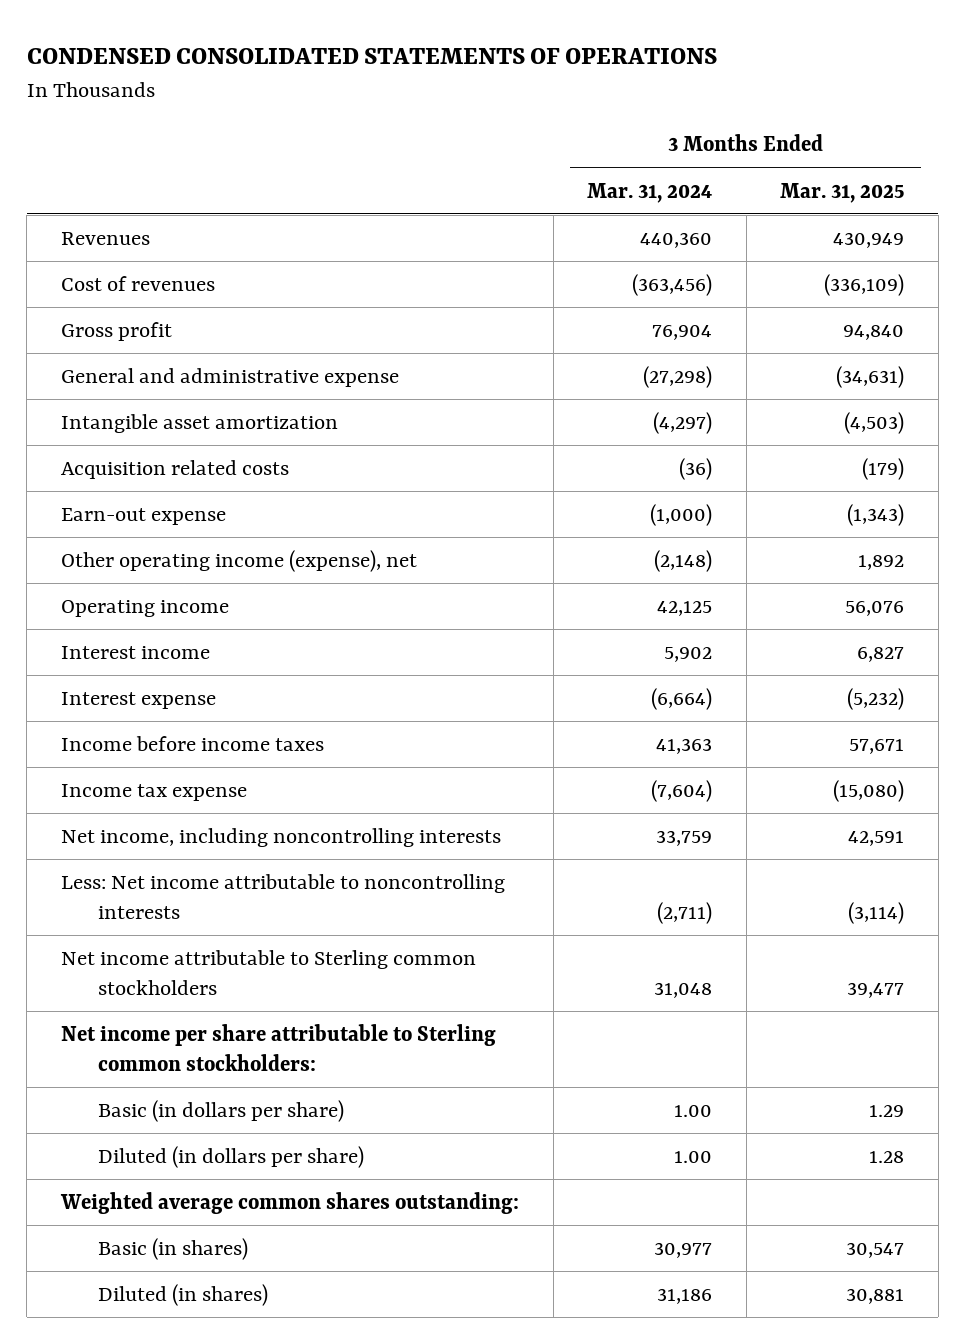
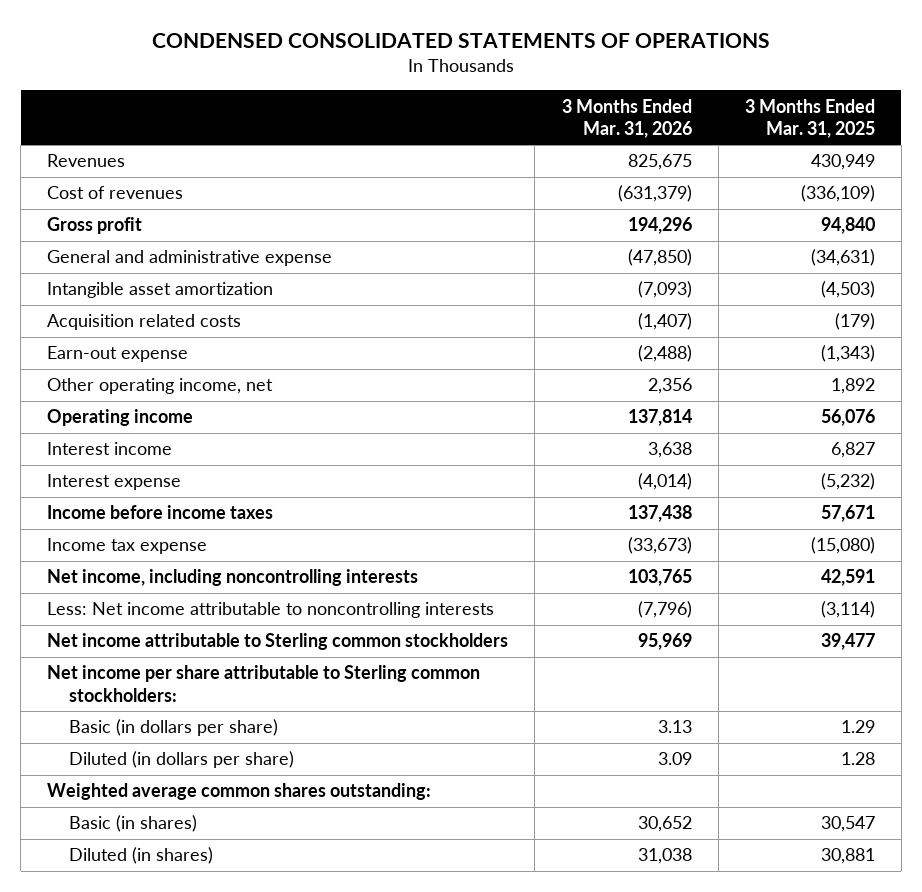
[587,182,713,203] Mar. 31, 2024 -> none
none -> [561,98,692,138] 3 Months Ended Mar. 31, 2026
[61,550,418,573] Other operating income (expense), net -> [47,378,274,395] Other operating income, net

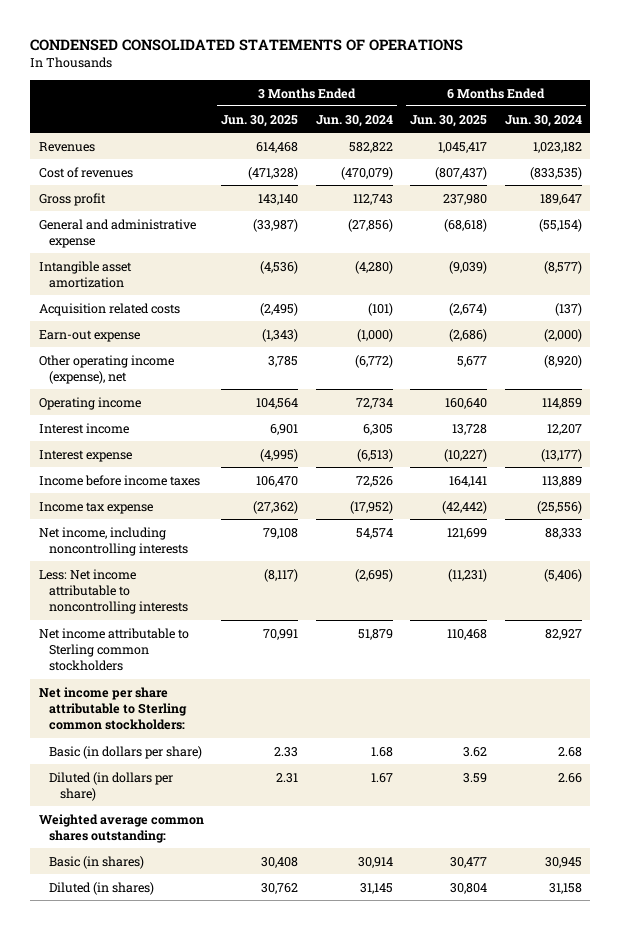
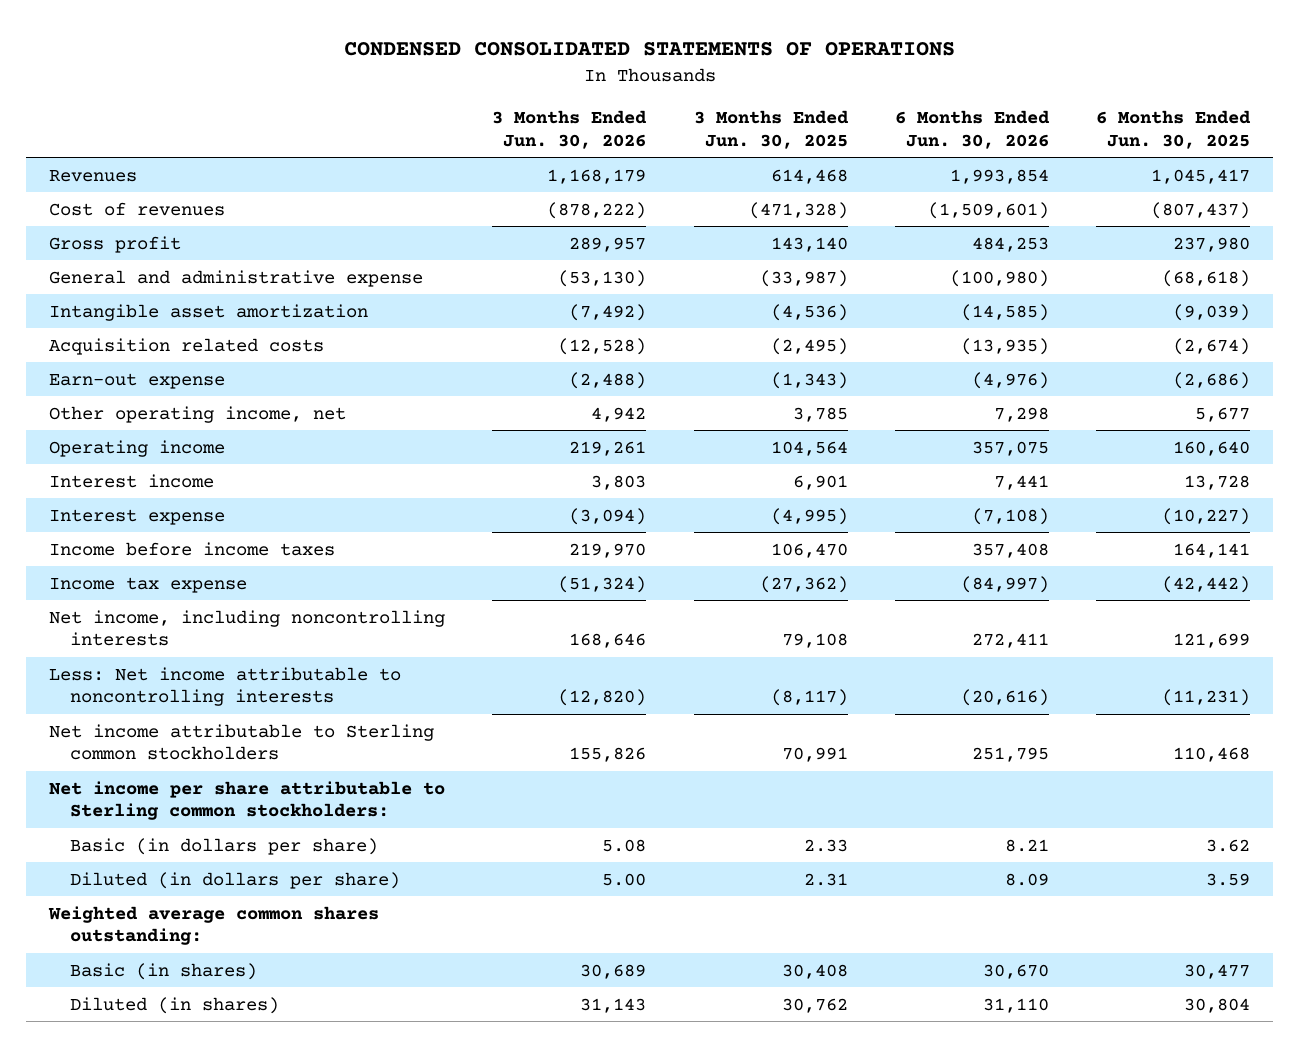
[315,114,393,127] Jun. 30, 2024 -> none
[504,114,582,127] Jun. 30, 2024 -> none
none -> [492,110,648,149] 3 Months Ended Jun. 30, 2026
none -> [894,110,1050,149] 6 Months Ended Jun. 30, 2026
[38,354,174,384] Other operating income (expense), net -> [49,405,347,423] Other operating income, net

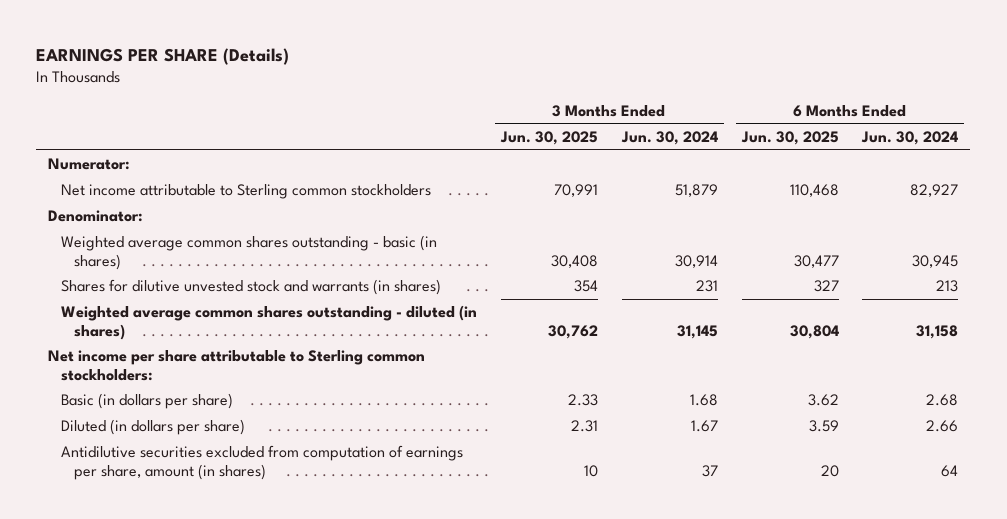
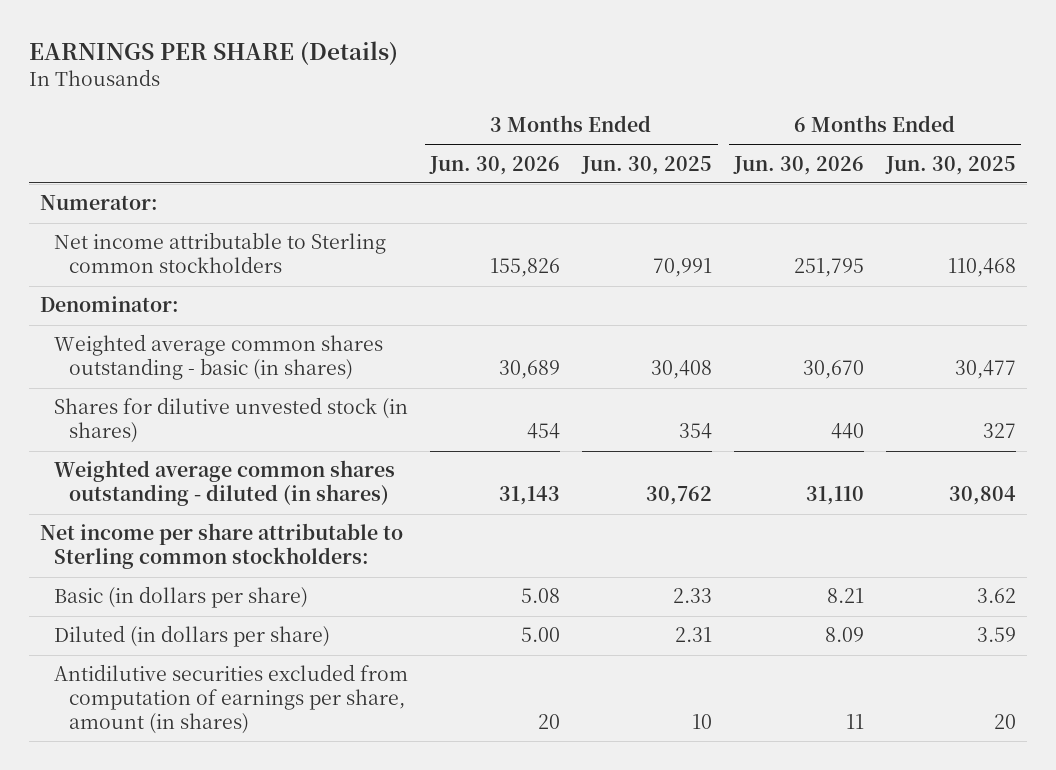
[620,130,718,145] Jun. 30, 2024 -> none
[861,130,959,145] Jun. 30, 2024 -> none
none -> [429,155,561,175] Jun. 30, 2026
none -> [733,155,865,175] Jun. 30, 2026
[61,279,442,296] Shares for dilutive unvested stock and warrants (in shares) -> [54,397,409,444] Shares for dilutive unvested stock (in shares)

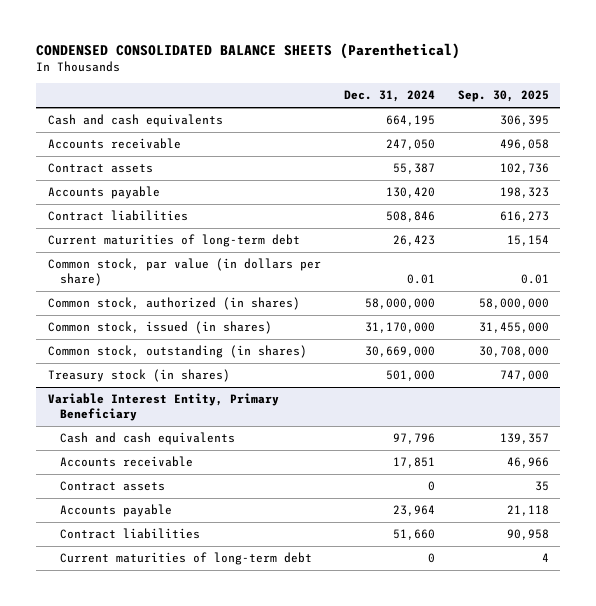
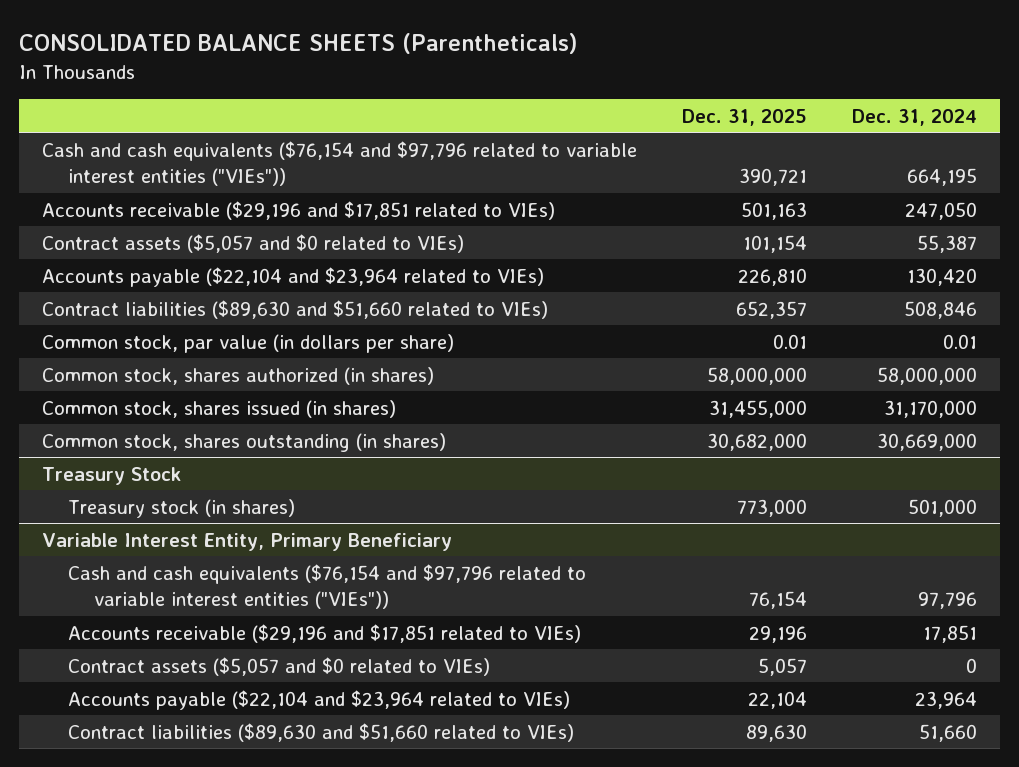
[36,42,461,59] CONDENSED CONSOLIDATED BALANCE SHEETS (Parenthetical) -> [18,32,577,54] CONSOLIDATED BALANCE SHEETS (Parentheticals)
[457,90,549,103] Sep. 30, 2025 -> none
none -> [682,108,808,126] Dec. 31, 2025
[47,234,300,248] Current maturities of long-term debt -> none
[47,114,223,128] Cash and cash equivalents -> [41,140,637,187] Cash and cash equivalents ($76,154 and $97,796 related to variable interest entities ("VIEs"))
[47,138,181,150] Accounts receivable -> [41,200,555,220] Accounts receivable ($29,196 and $17,851 related to VIEs)
[47,163,153,174] Contract assets -> [41,233,464,253] Contract assets ($5,057 and $0 related to VIEs)
[47,186,160,200] Accounts payable -> [41,266,544,287] Accounts payable ($22,104 and $23,964 related to VIEs)
[47,210,188,222] Contract liabilities -> [41,299,548,319] Contract liabilities ($89,630 and $51,660 related to VIEs)
[47,297,300,311] Common stock, authorized (in shares) -> [41,366,434,385] Common stock, shares authorized (in shares)
[47,321,272,335] Common stock, issued (in shares) -> [41,399,396,418] Common stock, shares issued (in shares)
[47,345,307,359] Common stock, outstanding (in shares) -> [41,432,446,452] Common stock, shares outstanding (in shares)
none -> [41,466,181,485] Treasury Stock
[59,552,312,566] Current maturities of long-term debt -> none
[59,432,235,446] Cash and cash equivalents -> [67,563,586,610] Cash and cash equivalents ($76,154 and $97,796 related to variable interest entities ("VIEs"))
[59,456,193,468] Accounts receivable -> [67,623,581,643] Accounts receivable ($29,196 and $17,851 related to VIEs)
[59,481,165,492] Contract assets -> [67,656,490,676] Contract assets ($5,057 and $0 related to VIEs)
[59,504,172,518] Accounts payable -> [67,689,570,710] Accounts payable ($22,104 and $23,964 related to VIEs)
[59,528,200,540] Contract liabilities -> [67,722,574,742] Contract liabilities ($89,630 and $51,660 related to VIEs)

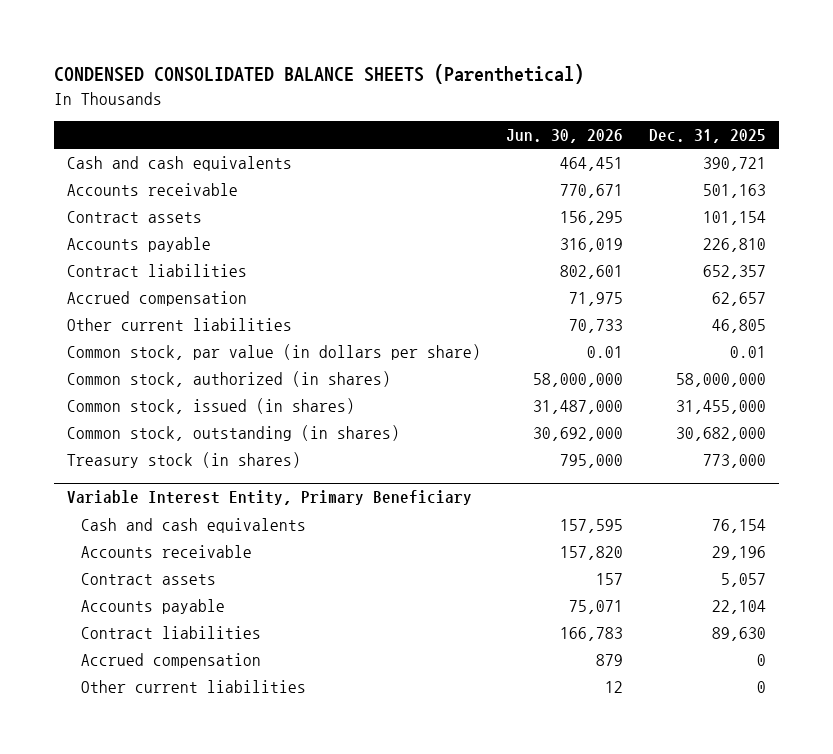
[18,32,577,54] CONSOLIDATED BALANCE SHEETS (Parentheticals) -> [53,64,584,85] CONDENSED CONSOLIDATED BALANCE SHEETS (Parenthetical)
[852,108,978,126] Dec. 31, 2024 -> none
none -> [506,128,624,143] Jun. 30, 2026
[41,140,637,187] Cash and cash equivalents ($76,154 and $97,796 related to variable interest entities ("VIEs")) -> [66,156,292,172] Cash and cash equivalents
[41,200,555,220] Accounts receivable ($29,196 and $17,851 related to VIEs) -> [66,183,238,197] Accounts receivable
[41,233,464,253] Contract assets ($5,057 and $0 related to VIEs) -> [66,211,202,224] Contract assets
[41,266,544,287] Accounts payable ($22,104 and $23,964 related to VIEs) -> [66,237,211,253] Accounts payable
[41,299,548,319] Contract liabilities ($89,630 and $51,660 related to VIEs) -> [66,264,247,278] Contract liabilities
none -> [66,291,247,307] Accrued compensation
none -> [66,318,292,332] Other current liabilities
[41,466,181,485] Treasury Stock -> none
[41,366,434,385] Common stock, shares authorized (in shares) -> [66,371,391,388] Common stock, authorized (in shares)
[41,399,396,418] Common stock, shares issued (in shares) -> [66,398,355,415] Common stock, issued (in shares)
[41,432,446,452] Common stock, shares outstanding (in shares) -> [66,425,400,442] Common stock, outstanding (in shares)
[67,563,586,610] Cash and cash equivalents ($76,154 and $97,796 related to variable interest entities ("VIEs")) -> [80,518,306,534] Cash and cash equivalents
[67,623,581,643] Accounts receivable ($29,196 and $17,851 related to VIEs) -> [80,545,252,559] Accounts receivable
[67,656,490,676] Contract assets ($5,057 and $0 related to VIEs) -> [80,573,216,586] Contract assets
[67,689,570,710] Accounts payable ($22,104 and $23,964 related to VIEs) -> [80,599,225,615] Accounts payable
[67,722,574,742] Contract liabilities ($89,630 and $51,660 related to VIEs) -> [80,626,261,640] Contract liabilities
none -> [80,653,261,669] Accrued compensation
none -> [80,680,306,694] Other current liabilities

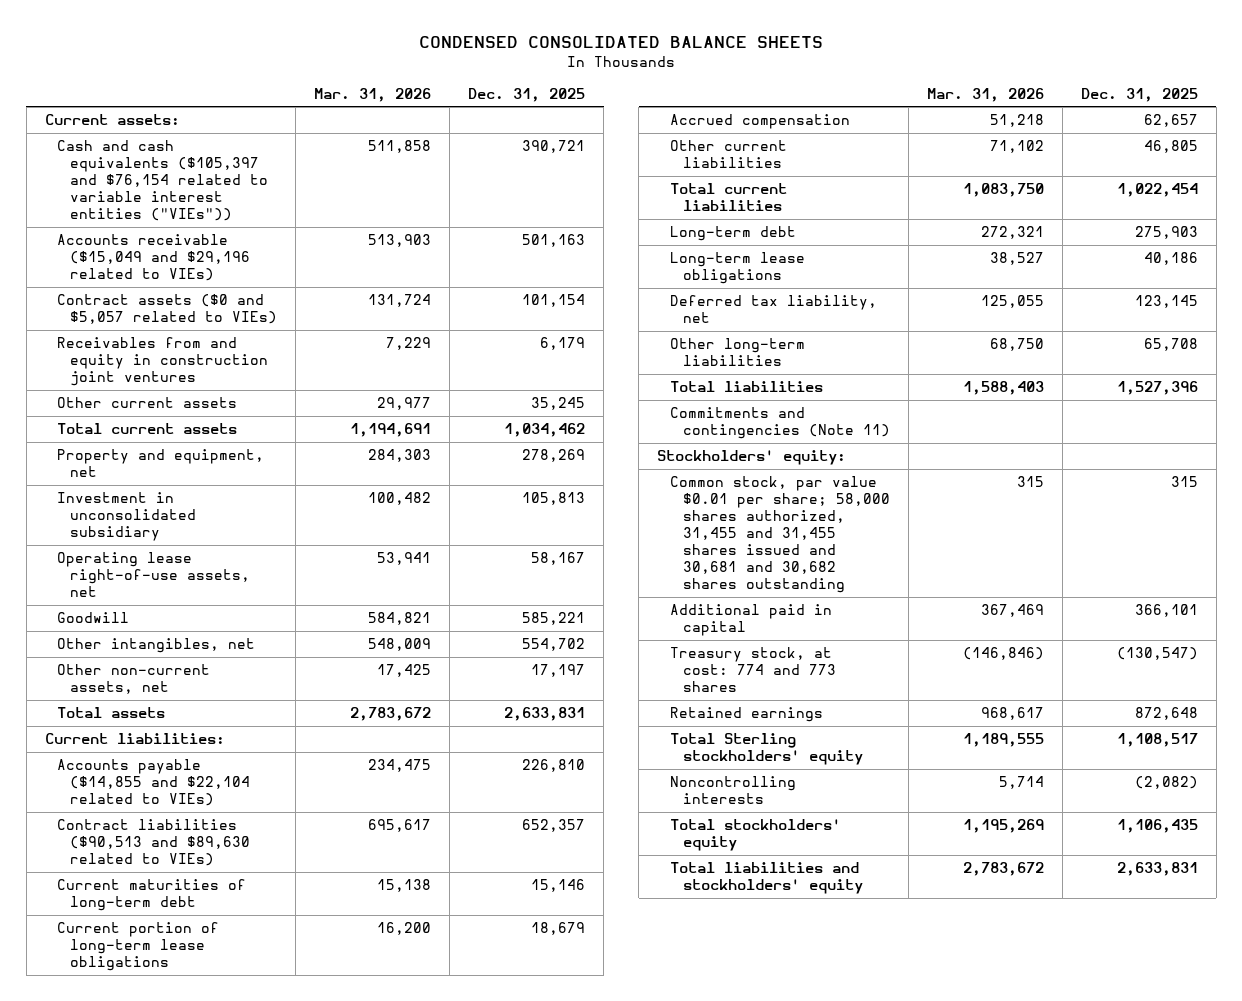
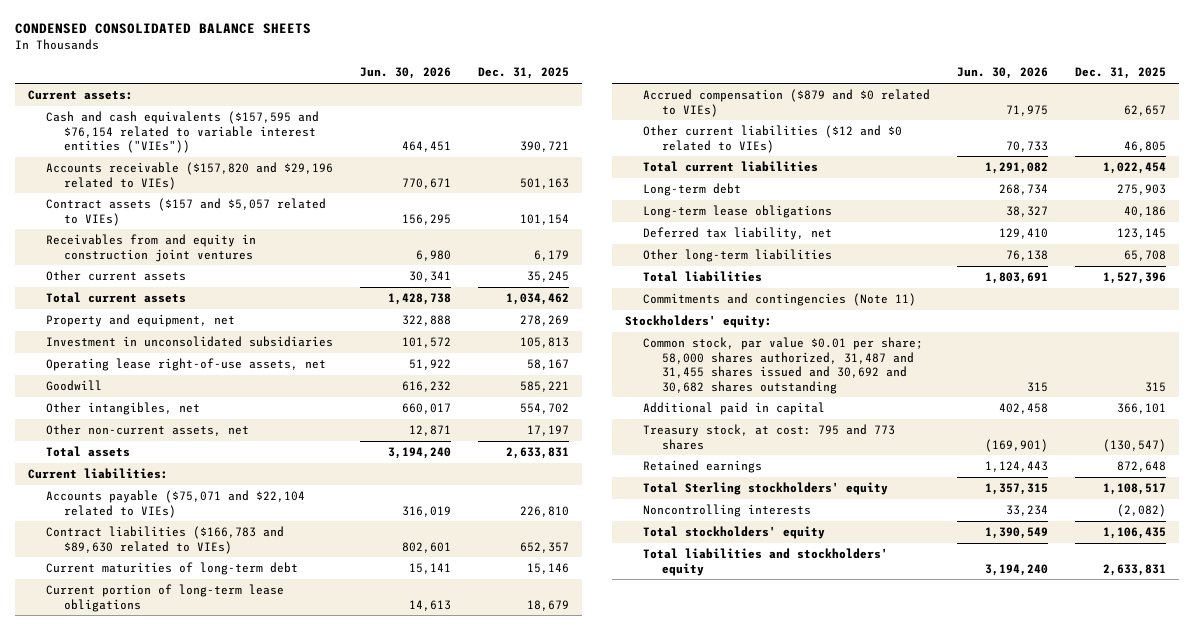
[314,87,432,102] Mar. 31, 2026 -> none
none -> [360,67,452,80] Jun. 30, 2026
[57,140,269,222] Cash and cash equivalents ($105,397 and $76,154 related to variable interest entities ("VIEs")) -> [46,111,320,154] Cash and cash equivalents ($157,595 and $76,154 related to variable interest entities ("VIEs"))
[57,234,251,282] Accounts receivable ($15,049 and $29,196 related to VIEs) -> [46,162,334,190] Accounts receivable ($157,820 and $29,196 related to VIEs)
[57,294,278,325] Contract assets ($0 and $5,057 related to VIEs) -> [46,198,327,226] Contract assets ($157 and $5,057 related to VIEs)
[57,492,197,542] Investment in unconsolidated subsidiary -> [46,336,334,348] Investment in unconsolidated subsidiaries
[57,759,251,807] Accounts payable ($14,855 and $22,104 related to VIEs) -> [46,490,306,518] Accounts payable ($75,071 and $22,104 related to VIEs)
[57,819,251,867] Contract liabilities ($90,513 and $89,630 related to VIEs) -> [46,526,285,554] Contract liabilities ($166,783 and $89,630 related to VIEs)
[670,114,851,130] Accrued compensation -> [643,89,931,117] Accrued compensation ($879 and $0 related to VIEs)
[670,140,788,169] Other current liabilities -> [643,125,903,153] Other current liabilities ($12 and $0 related to VIEs)
[670,476,891,594] Common stock, par value $0.01 per share; 58,000 shares authorized, 31,455 and 31,455 shares issued and 30,681 and 30,682 shares outstanding -> [643,337,924,394] Common stock, par value $0.01 per share; 58,000 shares authorized, 31,487 and 31,455 shares issued and 30,692 and 30,682 shares outstanding
[670,647,837,693] Treasury stock, at cost: 774 and 773 shares -> [643,424,896,450] Treasury stock, at cost: 795 and 773 shares

